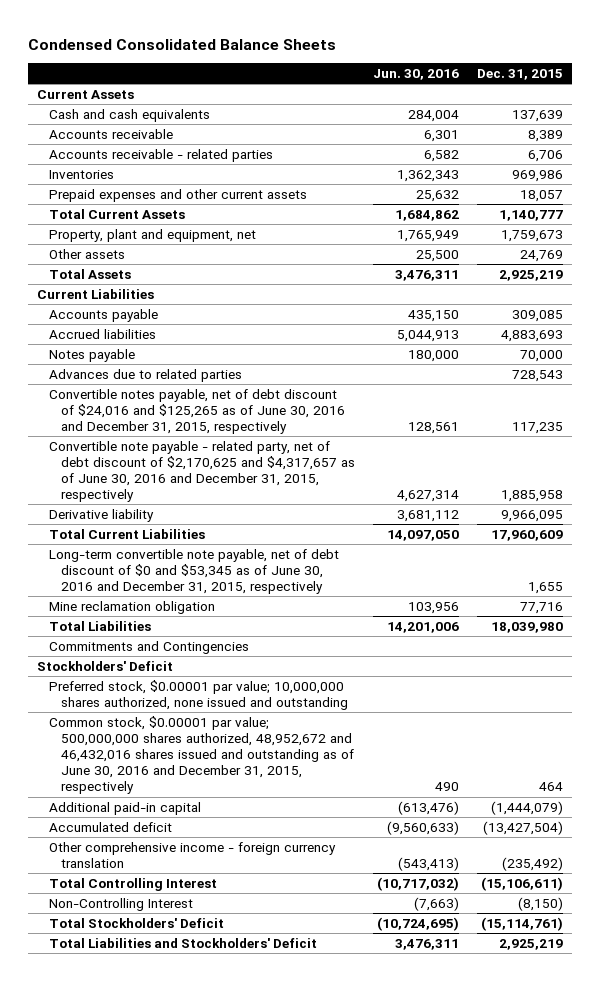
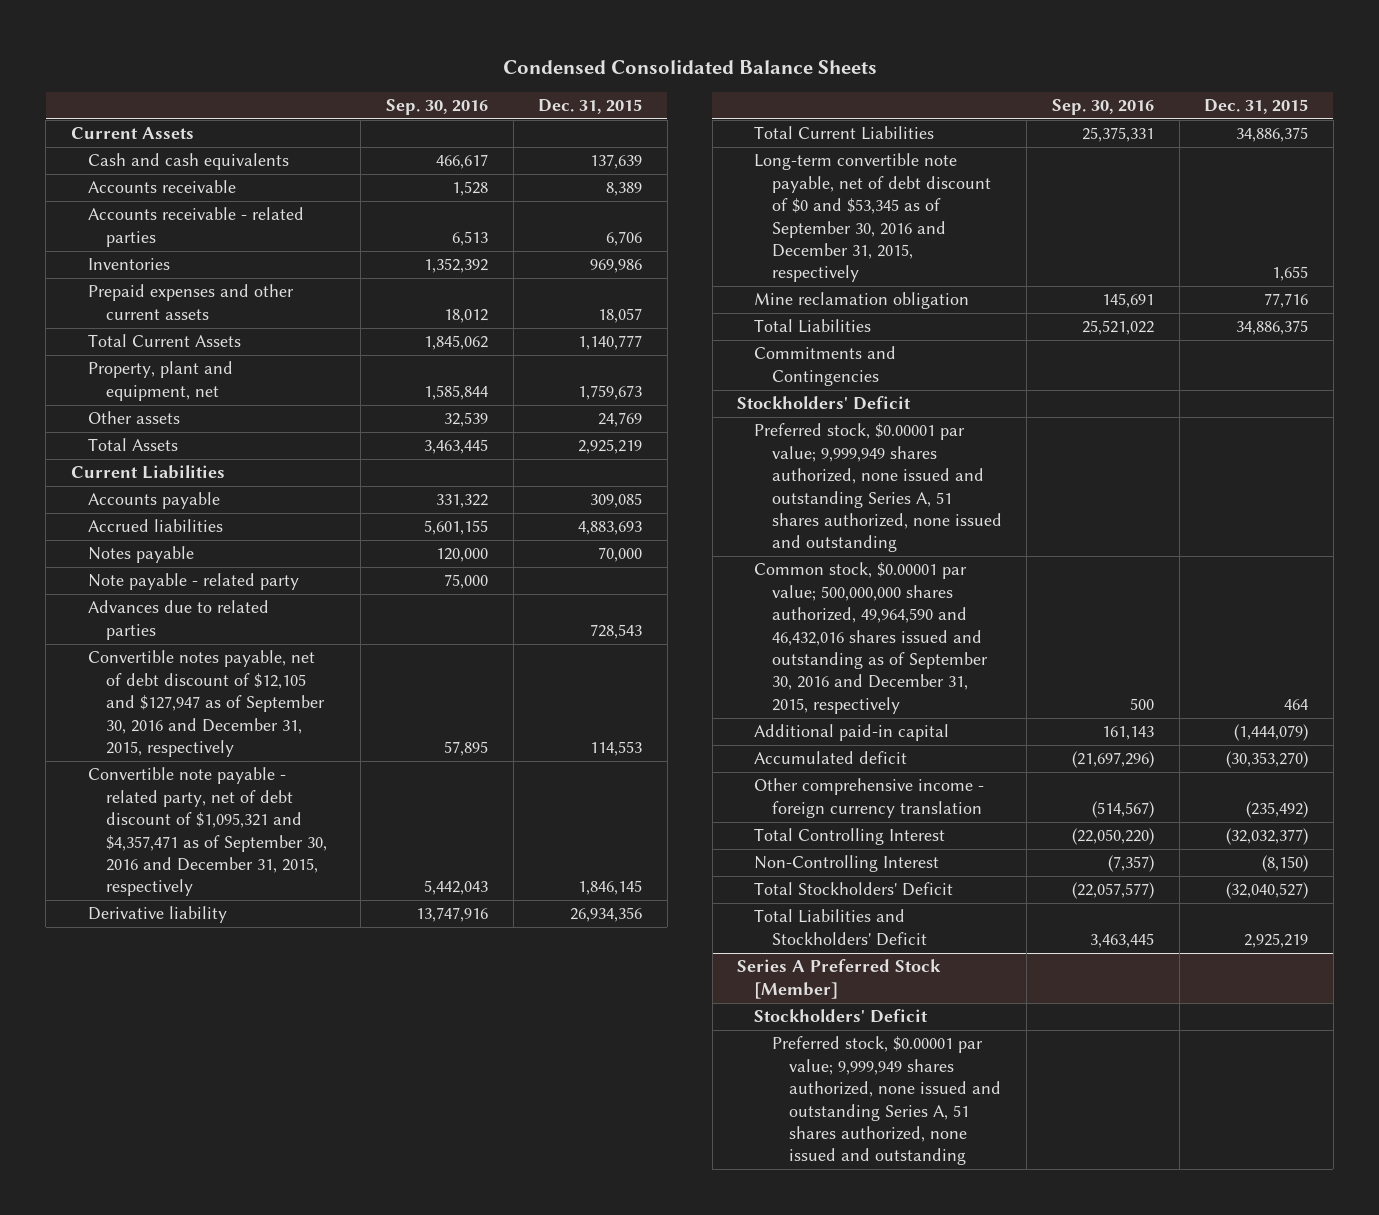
[372,69,459,81] Jun. 30, 2016 -> none
none -> [385,99,488,116] Sep. 30, 2016
none -> [88,573,300,591] Note payable - related party
[49,388,345,435] Convertible notes payable, net of debt discount of $24,016 and $125,265 as of June 30, 2016 and December 31, 2015, respectively -> [88,650,325,757] Convertible notes payable, net of debt discount of $12,105 and $127,947 as of September 30, 2016 and December 31, 2015, respectively
[511,422,563,435] 117,235 -> [590,740,643,756] 114,553
[49,440,355,503] Convertible note payable - related party, net of debt discount of $2,170,625 and $4,317,657 as of June 30, 2016 and December 31, 2015, respectively -> [88,767,327,897] Convertible note payable - related party, net of debt discount of $1,095,321 and $4,357,471 as of September 30, 2016 and December 31, 2015, respectively
[500,490,563,503] 1,885,958 -> [578,880,643,896] 1,846,145
[500,509,563,522] 9,966,095 -> [570,907,643,923] 26,934,356
[490,529,563,541] 17,960,609 -> [1236,127,1309,143] 34,886,375
[49,548,340,595] Long-term convertible note payable, net of debt discount of $0 and $53,345 as of June 30, 2016 and December 31, 2015, respectively -> [754,153,991,283] Long-term convertible note payable, net of debt discount of $0 and $53,345 as of September 30, 2016 and December 31, 2015, respectively
[490,621,563,633] 18,039,980 -> [1236,320,1309,336] 34,886,375
[49,679,348,711] Preferred stock, $0.00001 par value; 10,000,000 shares authorized, none issued and outstanding -> [754,423,1002,553] Preferred stock, $0.00001 par value; 9,999,949 shares authorized, none issued and outstanding Series A, 51 shares authorized, none issued and outstanding
[49,715,354,795] Common stock, $0.00001 par value; 500,000,000 shares authorized, 48,952,672 and 46,432,016 shares issued and outstanding as of June 30, 2016 and December 31, 2015, respectively -> [754,562,988,714] Common stock, $0.00001 par value; 500,000,000 shares authorized, 49,964,590 and 46,432,016 shares issued and outstanding as of September 30, 2016 and December 31, 2015, respectively
[482,820,563,835] (13,427,504) -> [1226,751,1309,769] (30,353,270)
[480,876,563,891] (15,106,611) -> [1226,828,1309,846] (32,032,377)
[480,916,563,931] (15,114,761) -> [1226,882,1309,900] (32,040,527)
none -> [737,959,942,999] Series A Preferred Stock [Member]
none -> [754,1009,929,1024] Stockholders' Deficit
none -> [771,1036,1002,1166] Preferred stock, $0.00001 par value; 9,999,949 shares authorized, none issued and outstanding Series A, 51 shares authorized, none issued and outstanding

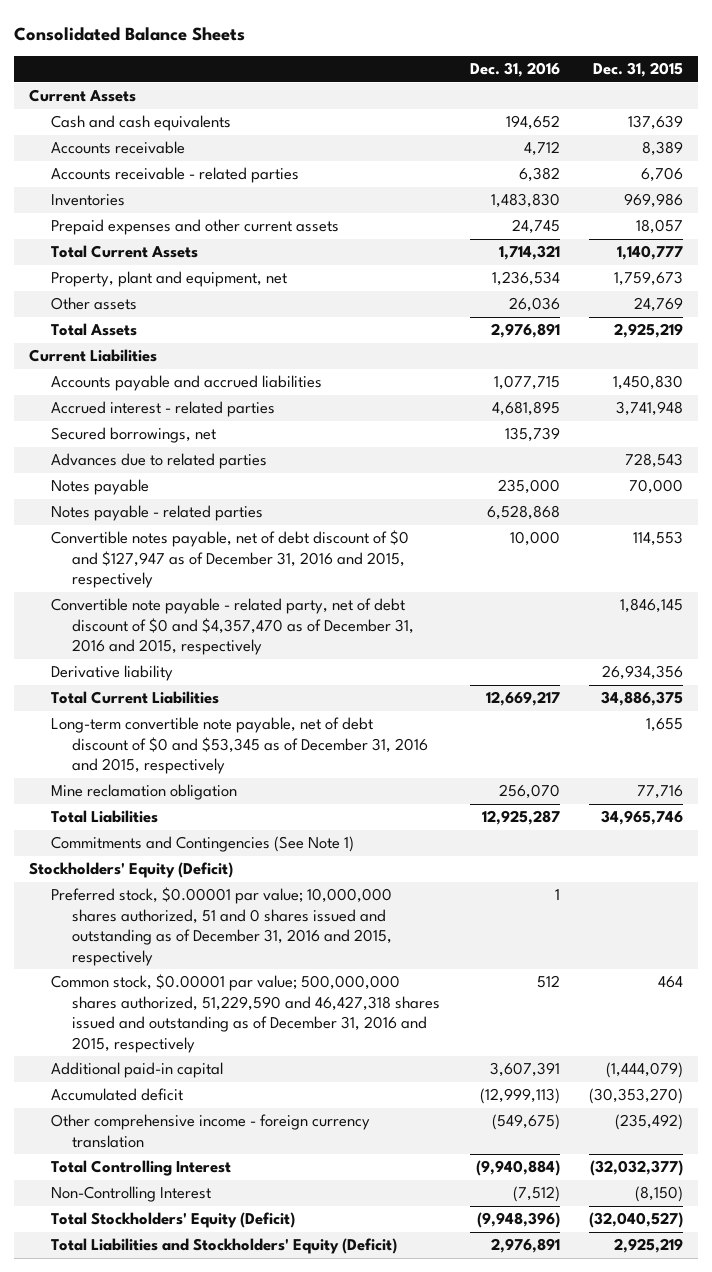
[502,59,877,74] Condensed Consolidated Balance Sheets -> [14,26,246,41] Consolidated Balance Sheets
[385,99,488,116] Sep. 30, 2016 -> none
none -> [469,62,560,78] Dec. 31, 2016
[88,492,221,510] Accounts payable -> none
[88,519,224,533] Accrued liabilities -> none
[88,573,300,591] Note payable - related party -> none
none -> [50,375,322,392] Accounts payable and accrued liabilities
none -> [50,401,275,418] Accrued interest - related parties
none -> [50,427,216,444] Secured borrowings, net
[88,546,195,564] Notes payable -> [50,479,149,496] Notes payable
none -> [50,505,263,522] Notes payable - related parties
[88,650,325,757] Convertible notes payable, net of debt discount of $12,105 and $127,947 as of September 30, 2016 and December 31, 2015, respectively -> [50,530,409,589] Convertible notes payable, net of debt discount of $0 and $127,947 as of December 31, 2016 and 2015, respectively
[88,767,327,897] Convertible note payable - related party, net of debt discount of $1,095,321 and $4,357,471 as of September 30, 2016 and December 31, 2015, respectively -> [50,598,415,656] Convertible note payable - related party, net of debt discount of $0 and $4,357,470 as of December 31, 2016 and 2015, respectively
[754,153,991,283] Long-term convertible note payable, net of debt discount of $0 and $53,345 as of September 30, 2016 and December 31, 2015, respectively -> [50,717,429,775] Long-term convertible note payable, net of debt discount of $0 and $53,345 as of December 31, 2016 and 2015, respectively
[1236,320,1309,336] 34,886,375 -> [601,810,684,826] 34,965,746
[754,346,897,386] Commitments and Contingencies -> [50,836,354,853] Commitments and Contingencies (See Note 1)
[737,396,912,411] Stockholders' Deficit -> [29,862,234,879] Stockholders' Equity (Deficit)
[754,423,1002,553] Preferred stock, $0.00001 par value; 9,999,949 shares authorized, none issued and outstanding Series A, 51 shares authorized, none issued and outstanding -> [50,887,393,966] Preferred stock, $0.00001 par value; 10,000,000 shares authorized, 51 and 0 shares issued and outstanding as of December 31, 2016 and 2015, respectively
[754,562,988,714] Common stock, $0.00001 par value; 500,000,000 shares authorized, 49,964,590 and 46,432,016 shares issued and outstanding as of September 30, 2016 and December 31, 2015, respectively -> [50,974,441,1053] Common stock, $0.00001 par value; 500,000,000 shares authorized, 51,229,590 and 46,427,318 shares issued and outstanding as of December 31, 2016 and 2015, respectively
[737,959,942,999] Series A Preferred Stock [Member] -> none
[754,1009,929,1024] Stockholders' Deficit -> none
[771,1036,1002,1166] Preferred stock, $0.00001 par value; 9,999,949 shares authorized, none issued and outstanding Series A, 51 shares authorized, none issued and outstanding -> none
[754,882,954,897] Total Stockholders' Deficit -> [50,1212,295,1229] Total Stockholders' Equity (Deficit)
[754,909,927,946] Total Liabilities and Stockholders' Deficit -> [50,1238,397,1255] Total Liabilities and Stockholders' Equity (Deficit)

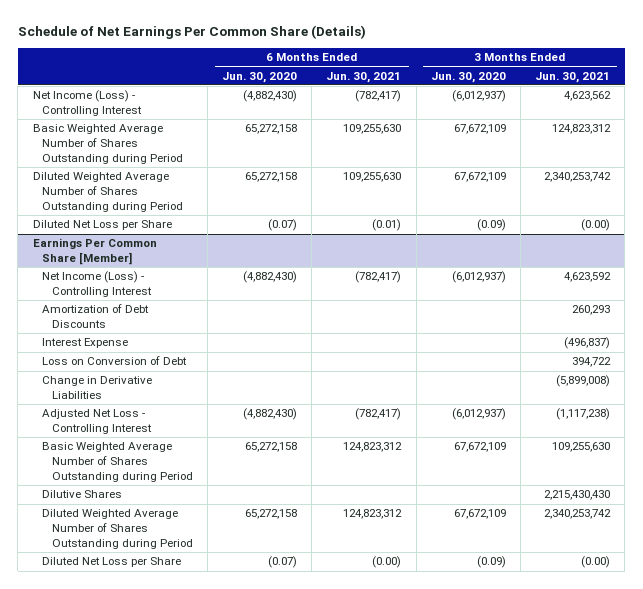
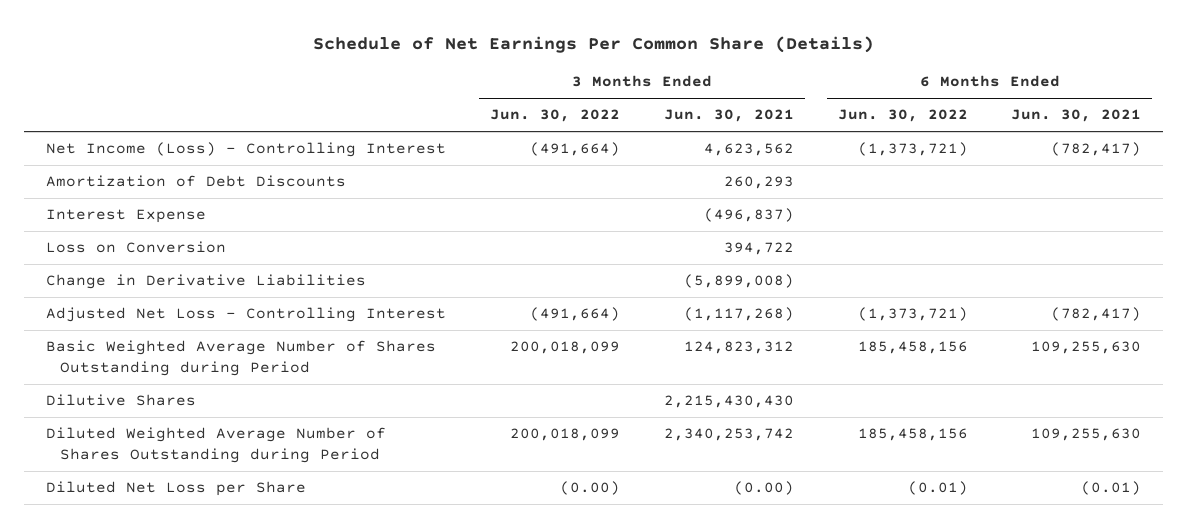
[222,71,298,83] Jun. 30, 2020 -> none
[430,71,506,83] Jun. 30, 2020 -> none
none -> [490,109,621,123] Jun. 30, 2022
none -> [837,109,968,123] Jun. 30, 2022
[32,238,157,266] Earnings Per Common Share [Member] -> none
[42,271,152,298] Net Income (Loss) - Controlling Interest -> none
[42,356,188,366] Loss on Conversion of Debt -> [46,241,227,254] Loss on Conversion
[42,442,193,482] Basic Weighted Average Number of Shares Outstanding during Period -> none
[555,408,610,421] (1,117,238) -> [683,307,794,322] (1,117,268)
[32,124,184,164] Basic Weighted Average Number of Shares Outstanding during Period -> [46,340,437,376] Basic Weighted Average Number of Shares Outstanding during Period
[42,509,193,549] Diluted Weighted Average Number of Shares Outstanding during Period -> none
[42,557,182,568] Diluted Net Loss per Share -> none
[32,172,184,212] Diluted Weighted Average Number of Shares Outstanding during Period -> [46,427,387,463] Diluted Weighted Average Number of Shares Outstanding during Period
[32,220,172,231] Diluted Net Loss per Share -> [46,481,307,497] Diluted Net Loss per Share

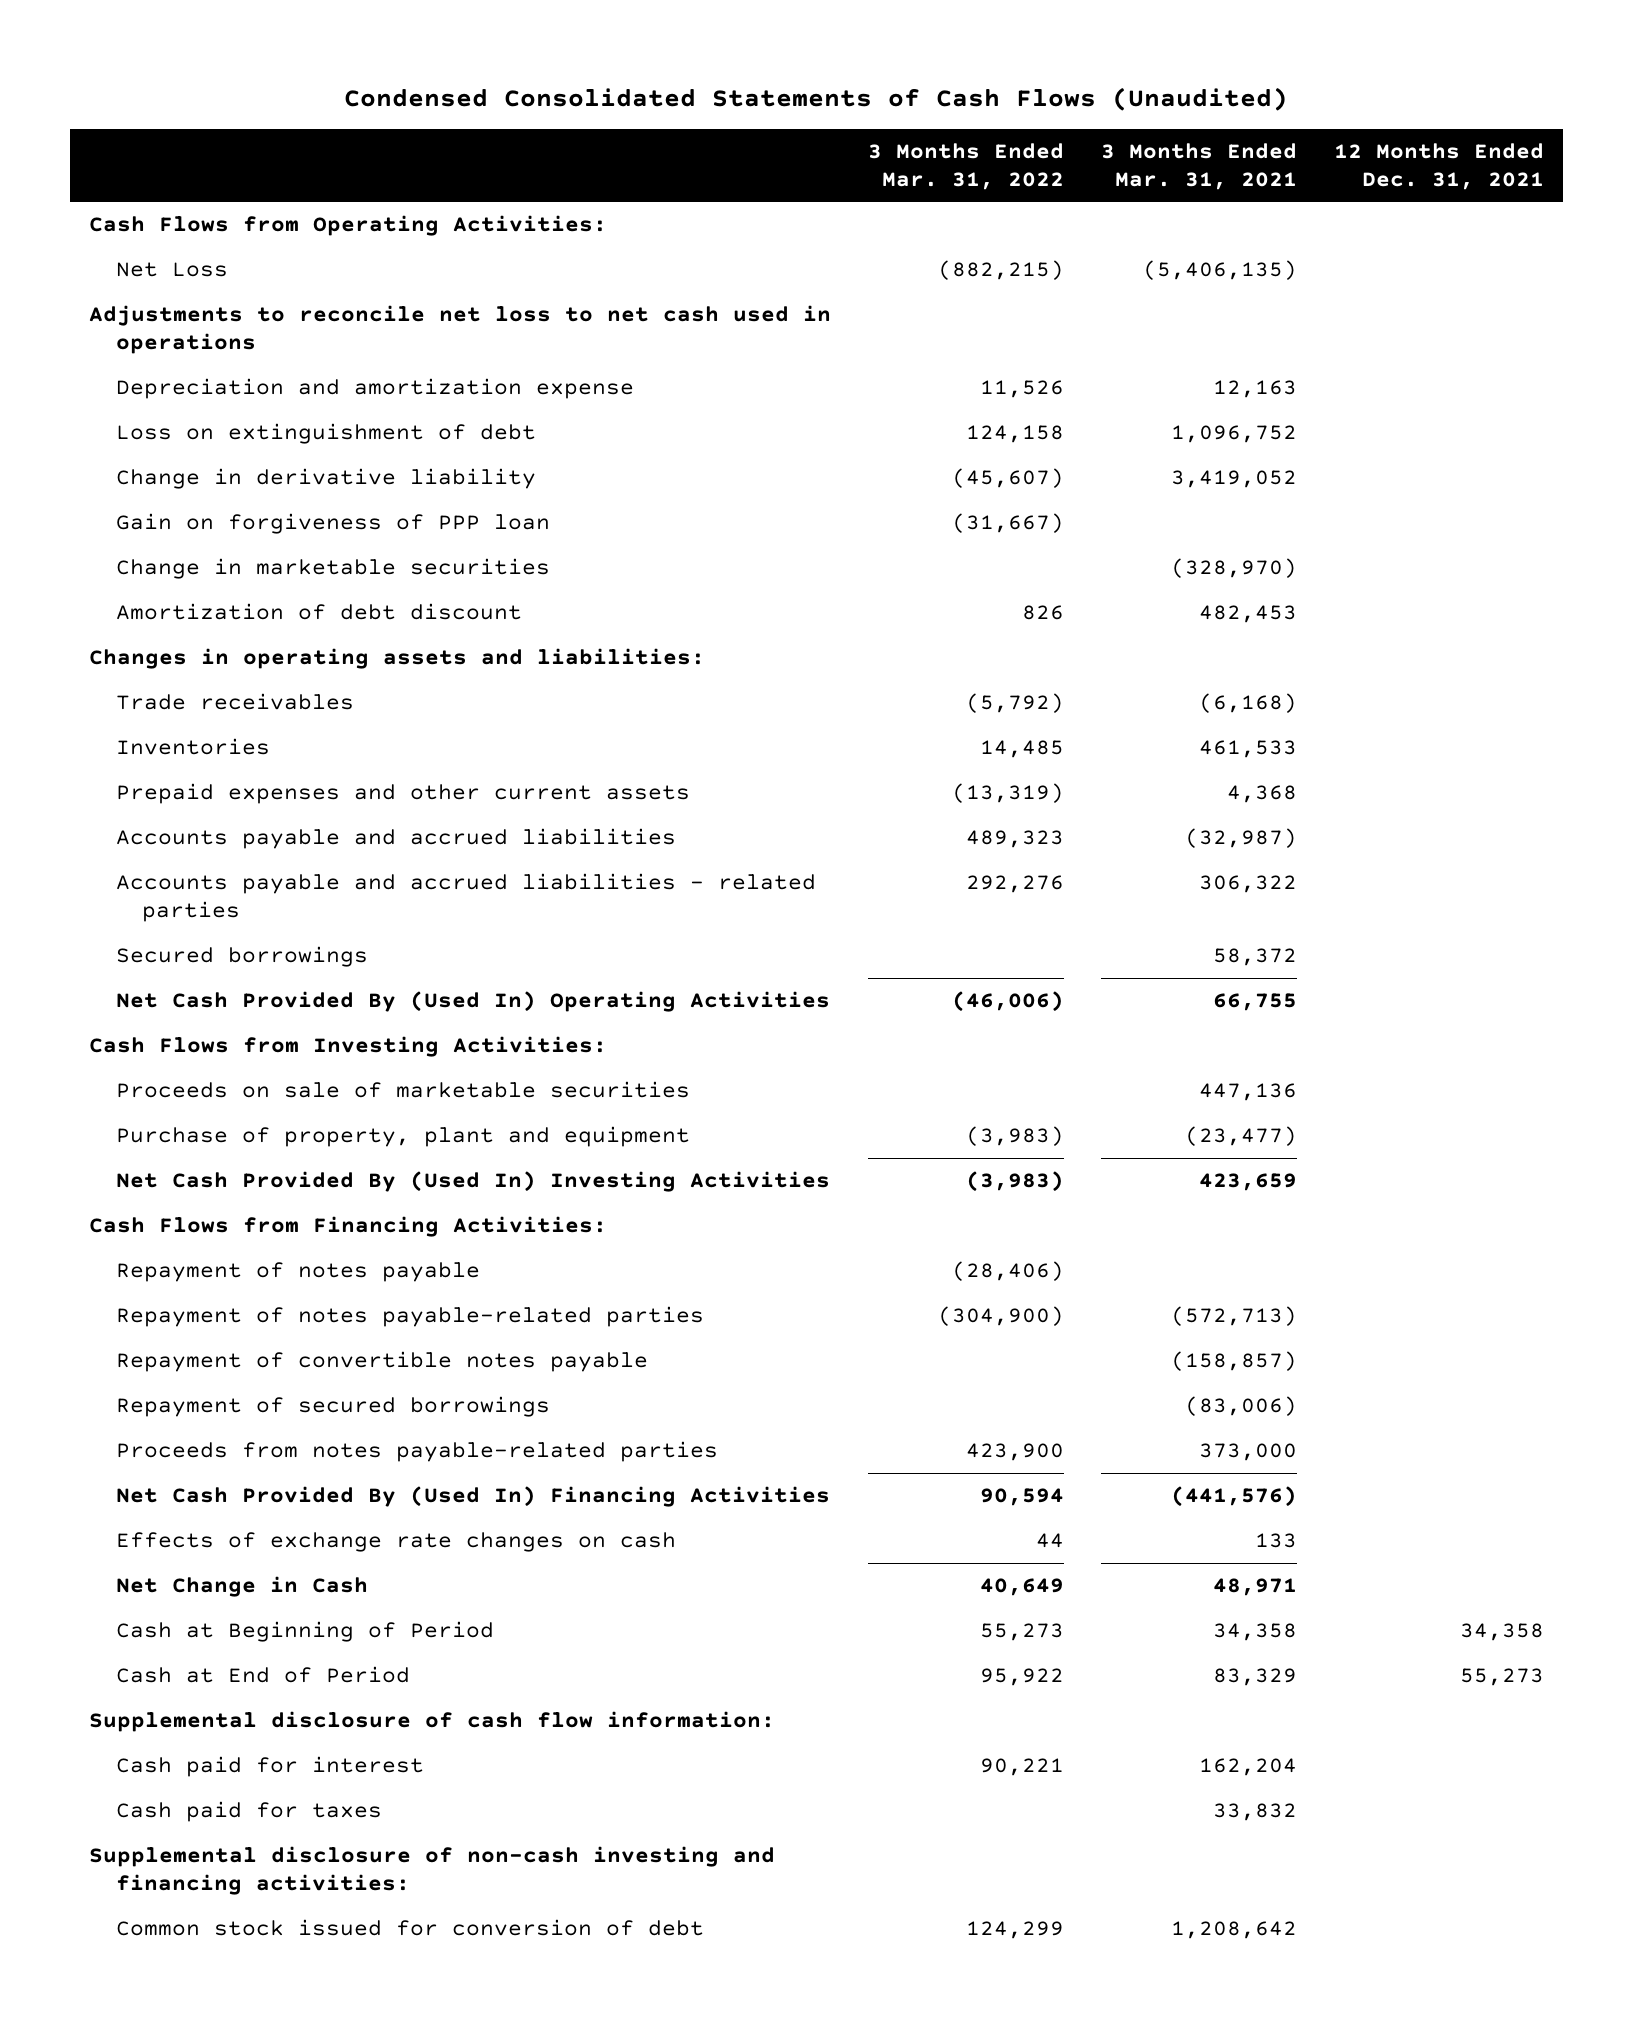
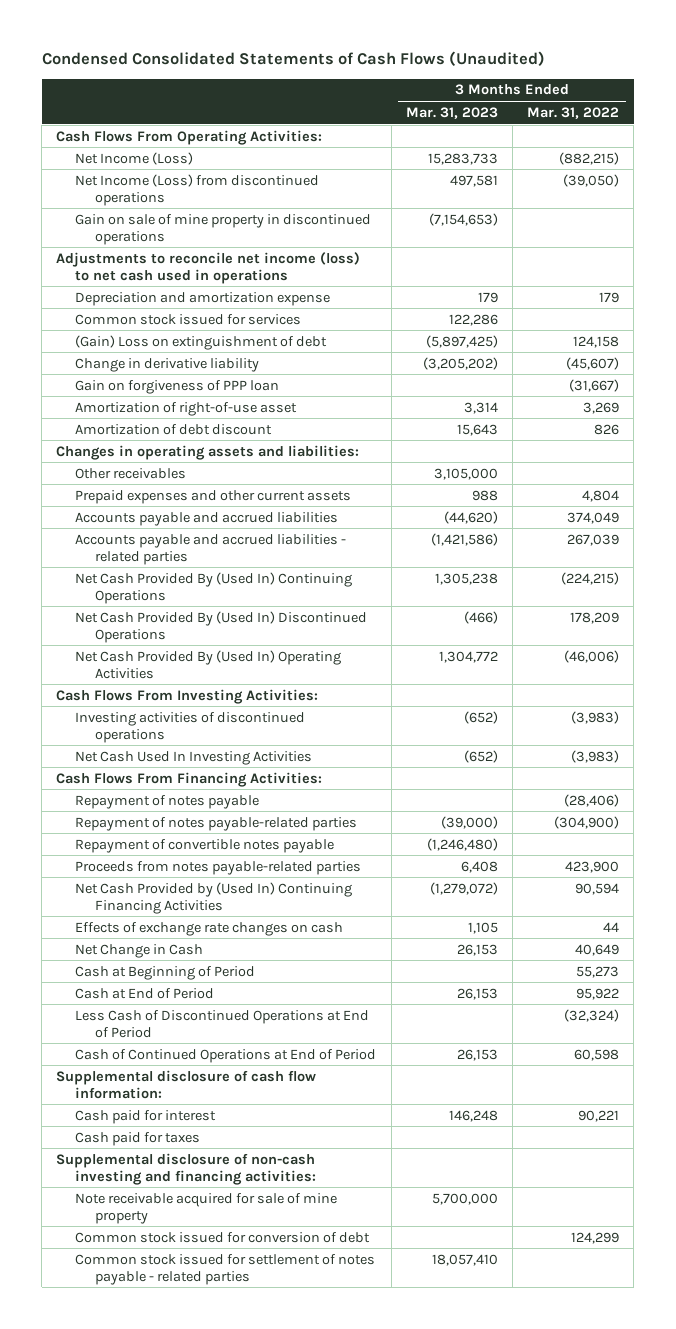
[1101,143,1298,190] 3 Months Ended Mar. 31, 2021 -> none
[1334,143,1545,190] 12 Months Ended Dec. 31, 2021 -> none
none -> [405,106,498,119] Mar. 31, 2023
[88,215,607,237] Cash Flows from Operating Activities: -> [56,129,323,145] Cash Flows From Operating Activities:
[115,262,228,278] Net Loss -> [75,151,194,165] Net Income (Loss)
none -> [75,173,320,206] Net Income (Loss) from discontinued operations
none -> [75,213,372,245] Gain on sale of mine property in discontinued operations
[88,305,831,354] Adjustments to reconcile net loss to net cash used in operations -> [56,251,361,284] Adjustments to reconcile net income (loss) to net cash used in operations
[979,380,1064,399] 11,526 -> [599,291,620,303] 179
none -> [75,313,302,325] Common stock issued for services
[115,423,536,445] Loss on extinguishment of debt -> [75,334,328,350] (Gain) Loss on extinguishment of debt
[115,558,550,580] Change in marketable securities -> none
none -> [75,401,298,416] Amortization of right-of-use asset
[115,693,354,711] Trade receivables -> none
[115,738,270,756] Inventories -> none
[115,946,368,968] Secured borrowings -> none
none -> [75,467,187,479] Other receivables
[951,783,1064,804] (13,319) -> [582,489,620,502] 4,804
[965,830,1064,849] 489,323 -> [567,511,620,524] 374,049
[965,875,1064,894] 292,276 -> [567,533,620,546] 267,039
none -> [75,571,353,604] Net Cash Provided By (Used In) Continuing Operations
none -> [75,610,368,643] Net Cash Provided By (Used In) Discontinued Operations
[115,1081,690,1099] Proceeds on sale of marketable securities -> none
[88,1036,607,1058] Cash Flows from Investing Activities: -> [56,688,319,704] Cash Flows From Investing Activities:
[115,1126,690,1148] Purchase of property, plant and equipment -> [75,711,306,743] Investing activities of discontinued operations
[115,1171,830,1193] Net Cash Provided By (Used In) Investing Activities -> [75,750,313,765] Net Cash Used In Investing Activities
[88,1216,607,1238] Cash Flows from Financing Activities: -> [56,771,323,787] Cash Flows From Financing Activities:
[115,1396,550,1418] Repayment of secured borrowings -> none
[115,1486,830,1508] Net Cash Provided By (Used In) Financing Activities -> [75,881,353,914] Net Cash Provided by (Used In) Continuing Financing Activities
none -> [75,1009,370,1038] Less Cash of Discontinued Operations at End of Period
none -> [75,1048,377,1063] Cash of Continued Operations at End of Period
none -> [75,1192,338,1224] Note receivable acquired for sale of mine property
none -> [75,1253,376,1285] Common stock issued for settlement of notes payable - related parties

